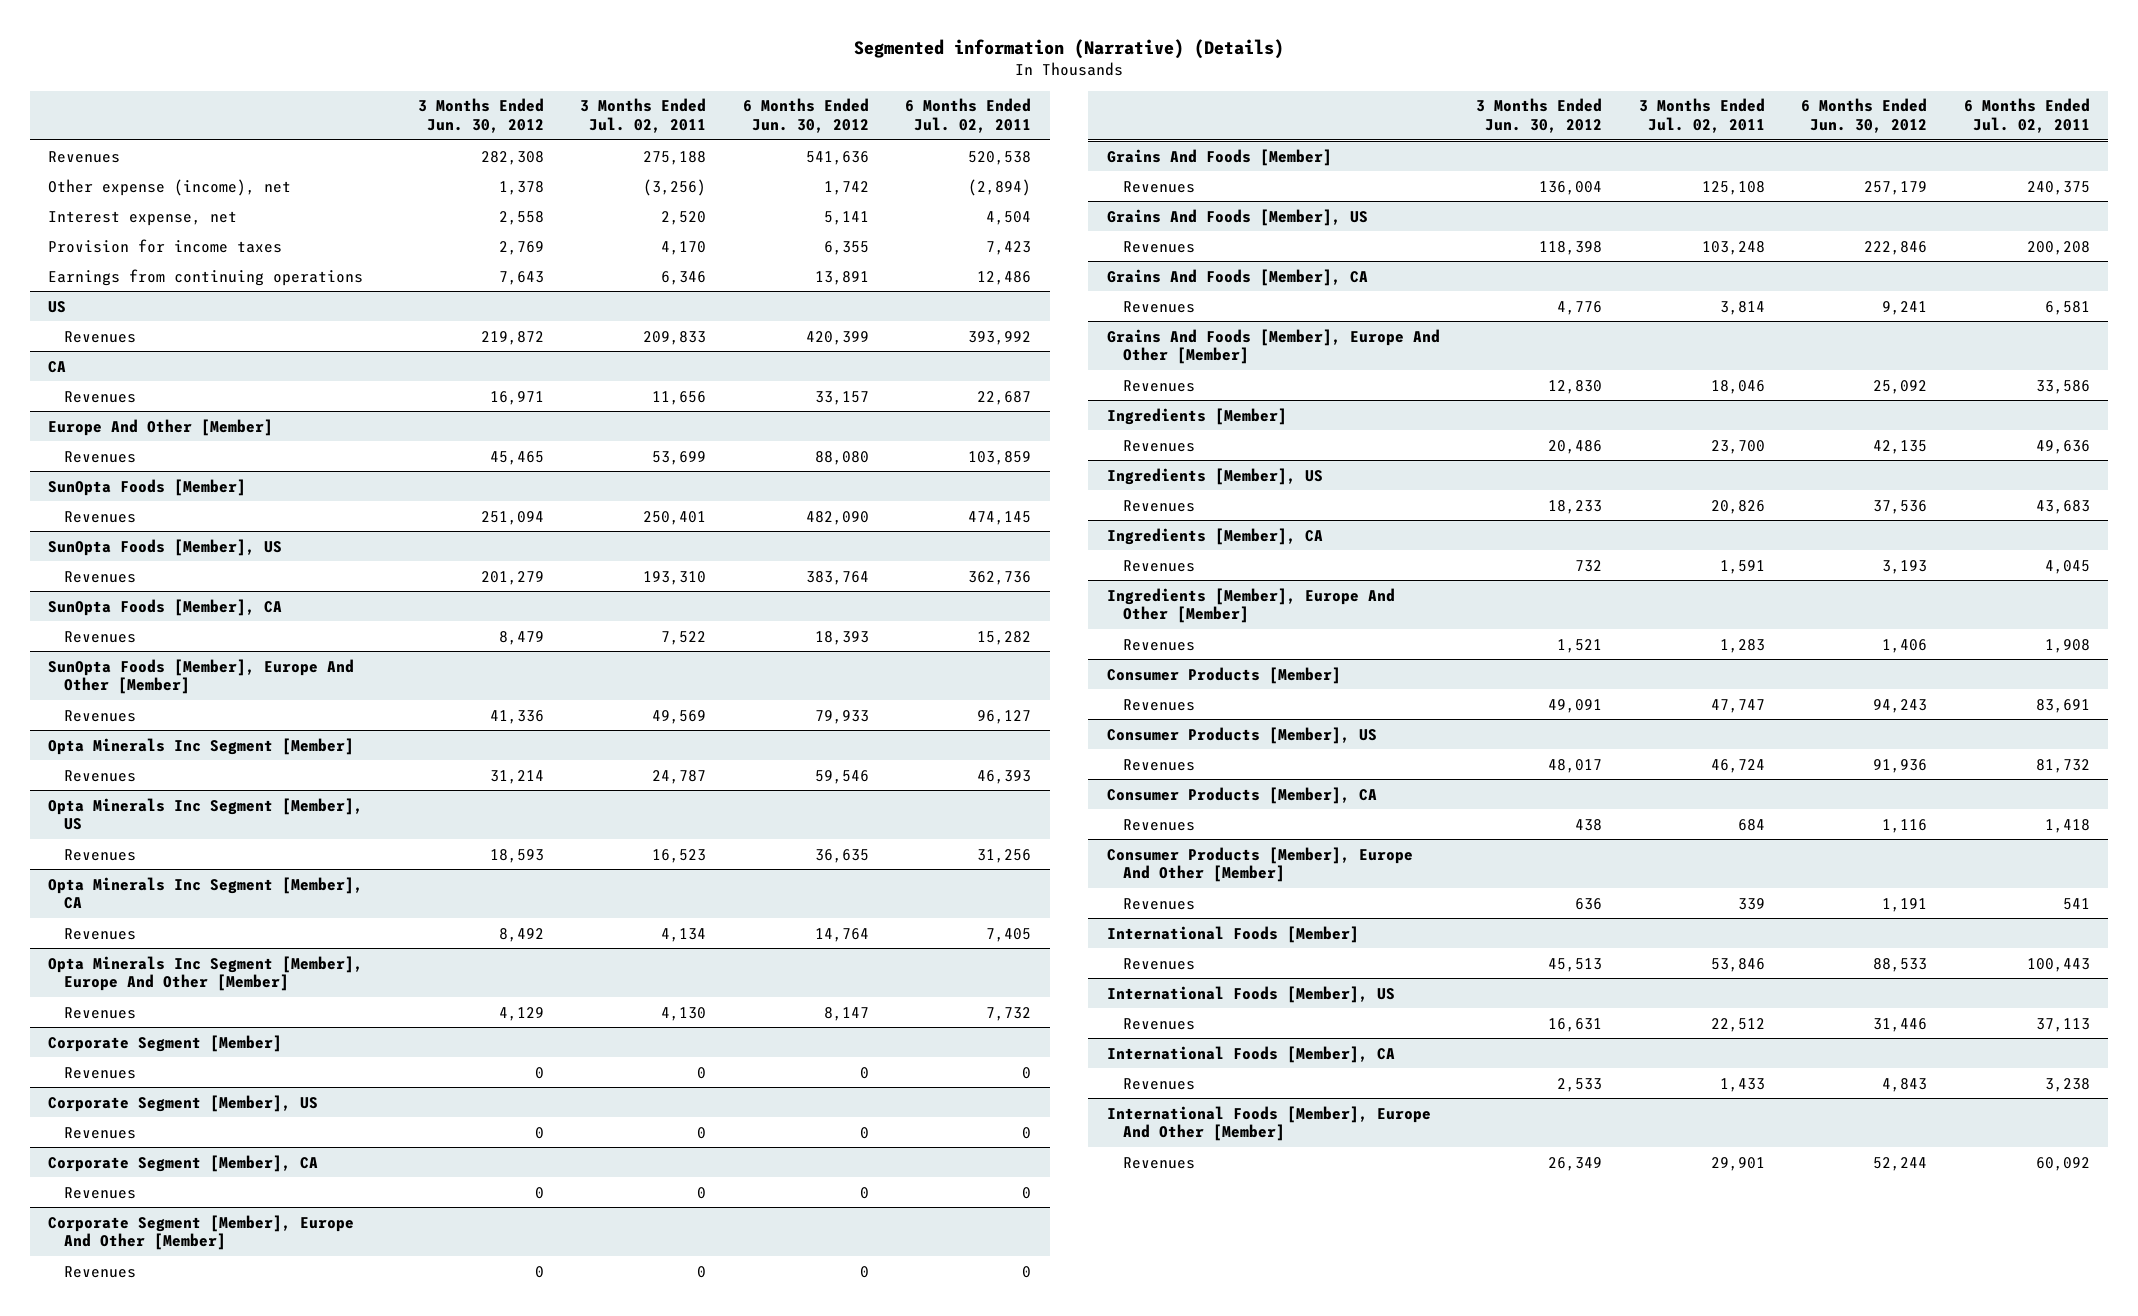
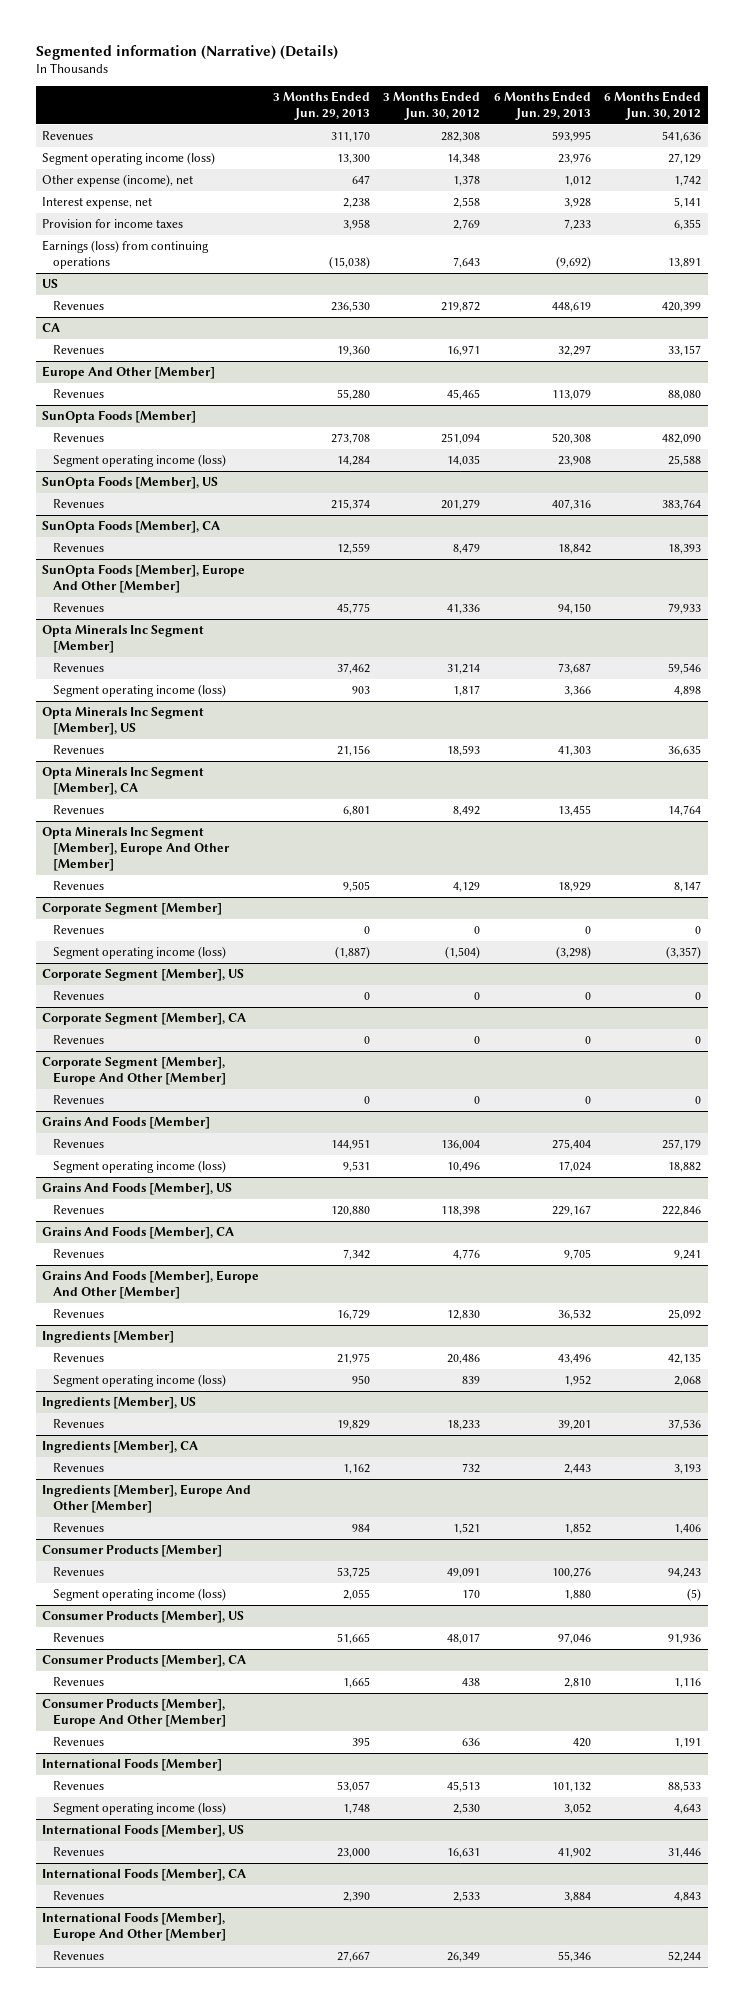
[580,98,707,134] 3 Months Ended Jul. 02, 2011 -> none
[905,98,1032,134] 6 Months Ended Jul. 02, 2011 -> none
none -> [272,90,370,120] 3 Months Ended Jun. 29, 2013
none -> [493,90,591,120] 6 Months Ended Jun. 29, 2013
none -> [42,152,216,166] Segment operating income (loss)
[48,268,364,286] Earnings from continuing operations -> [42,240,210,270] Earnings (loss) from continuing operations
none -> [53,454,227,468] Segment operating income (loss)
none -> [53,684,227,698] Segment operating income (loss)
none -> [53,946,227,960] Segment operating income (loss)
none -> [53,1160,227,1174] Segment operating income (loss)
none -> [53,1374,227,1388] Segment operating income (loss)
none -> [53,1588,227,1602] Segment operating income (loss)
none -> [53,1802,227,1816] Segment operating income (loss)

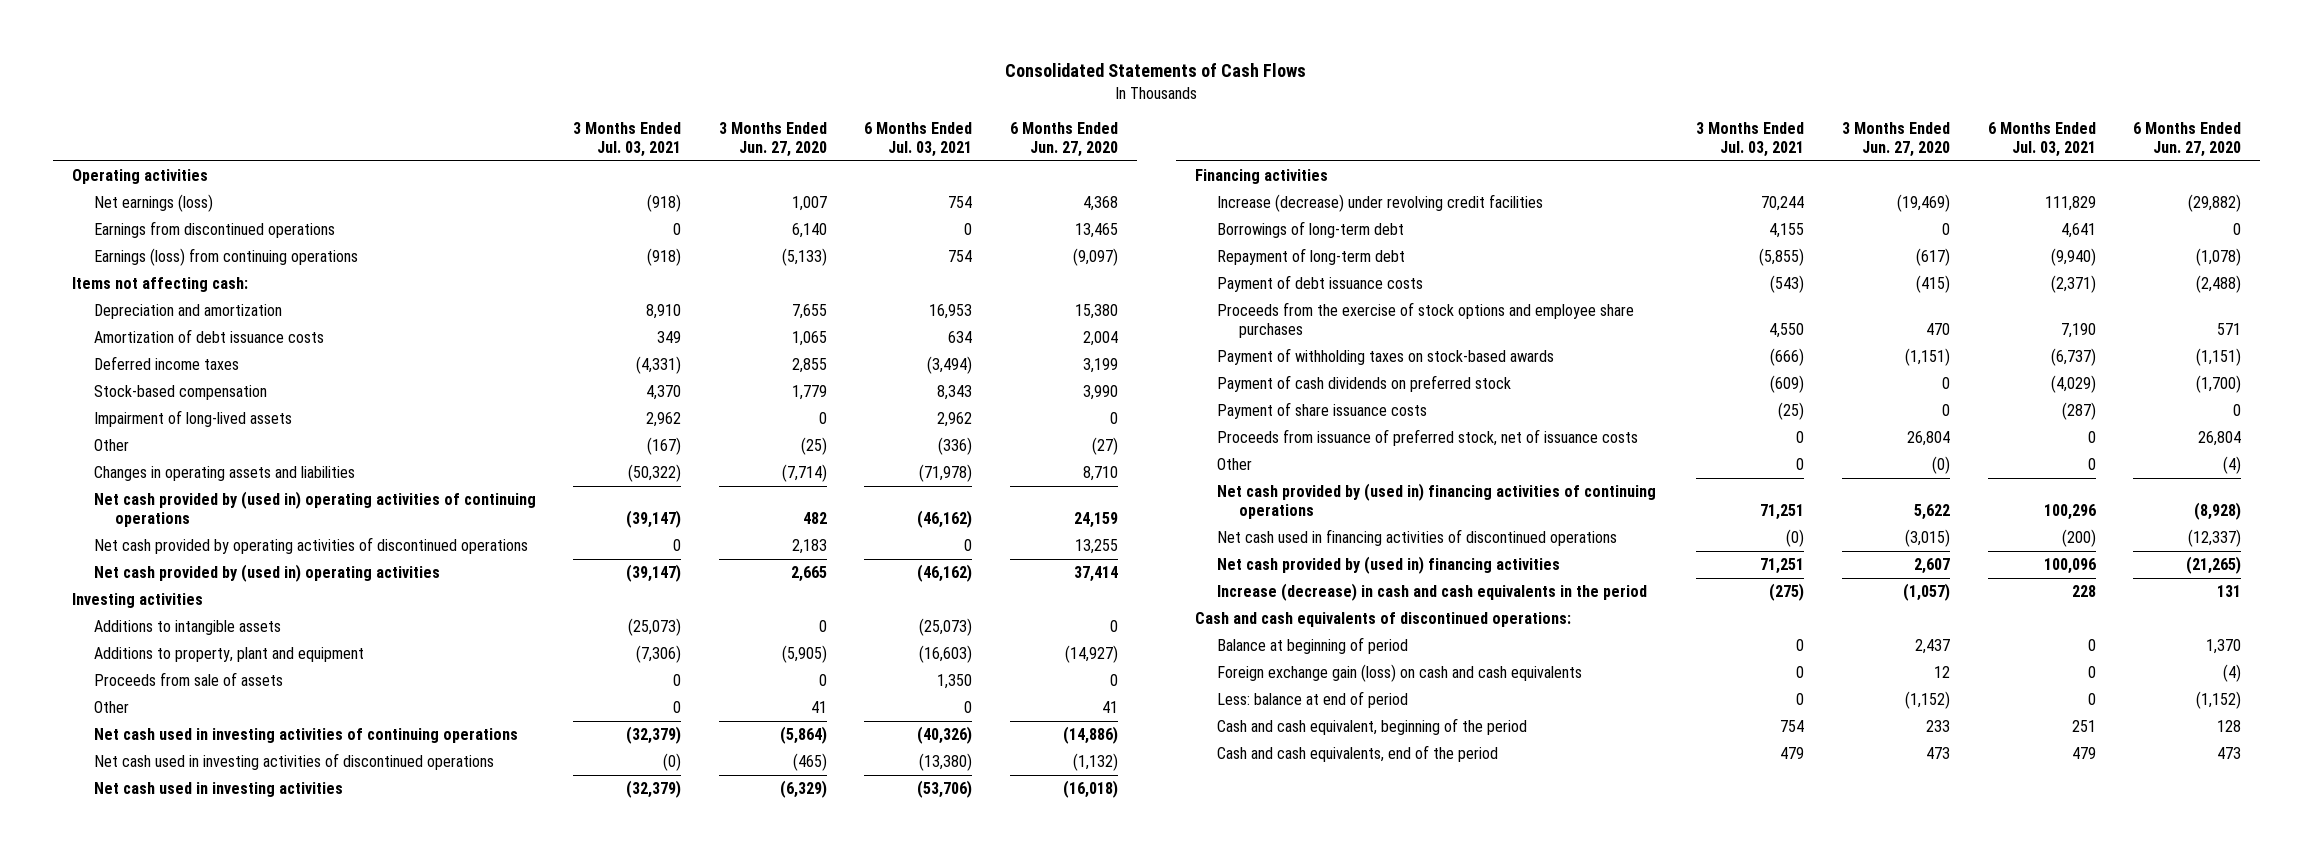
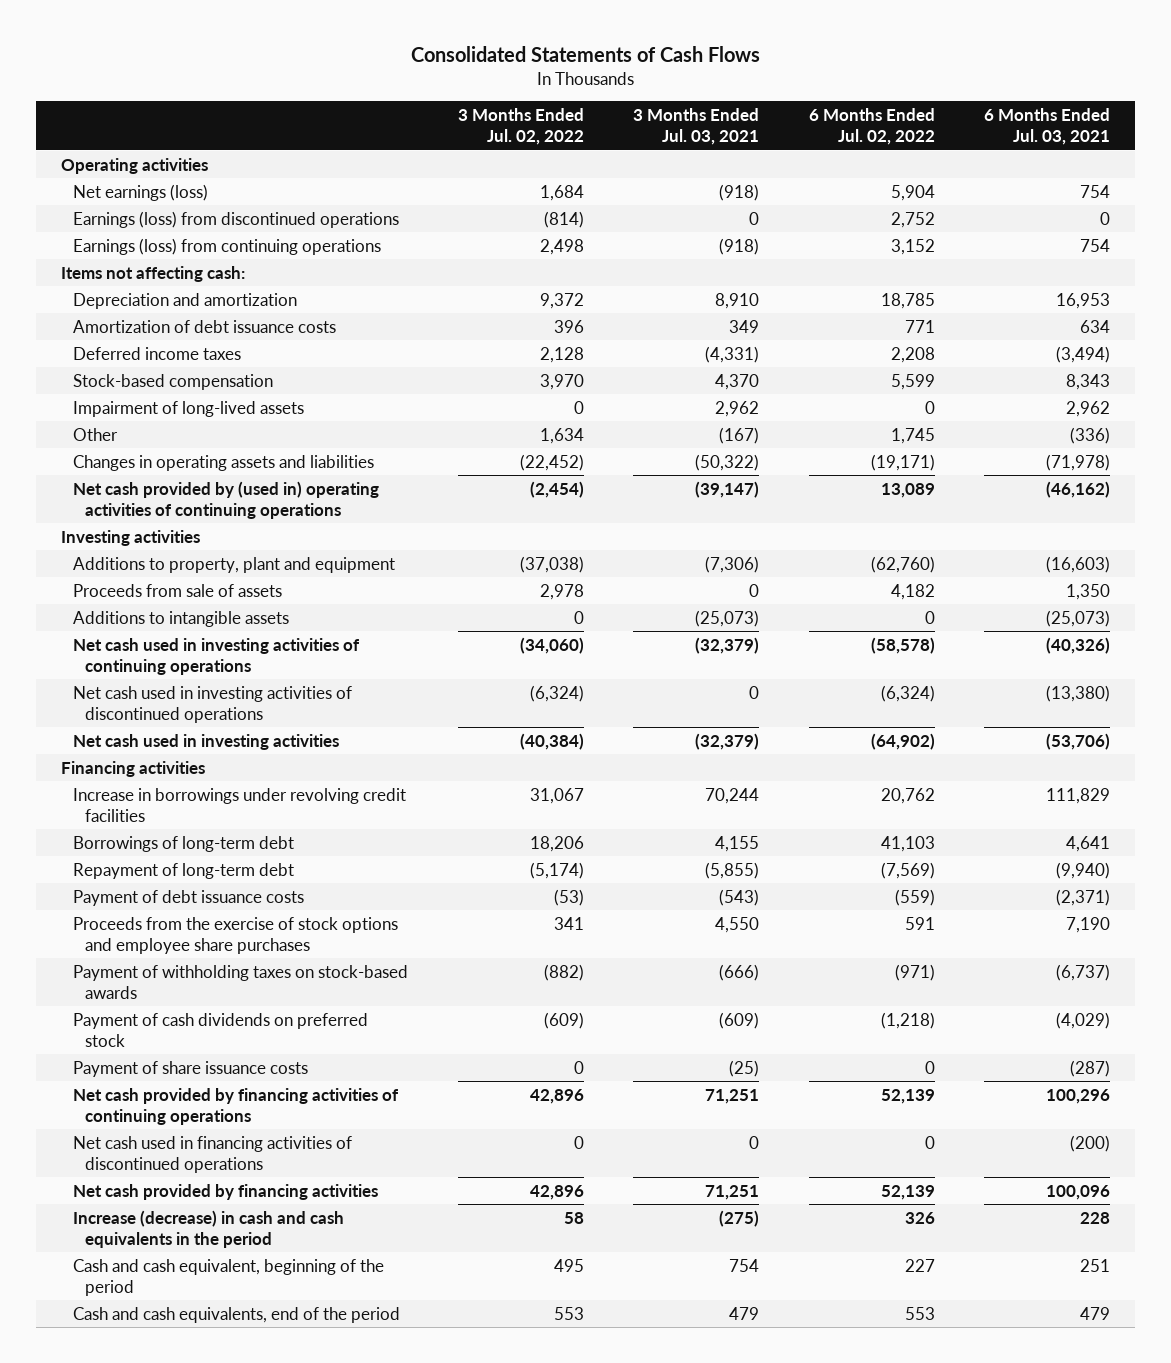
[718,121,827,157] 3 Months Ended Jun. 27, 2020 -> none
[1009,121,1118,157] 6 Months Ended Jun. 27, 2020 -> none
none -> [457,107,584,146] 3 Months Ended Jul. 02, 2022
none -> [808,107,935,146] 6 Months Ended Jul. 02, 2022
[93,221,335,239] Earnings from discontinued operations -> [73,210,400,228] Earnings (loss) from discontinued operations
[93,537,528,555] Net cash provided by operating activities of discontinued operations -> none
[93,564,440,583] Net cash provided by (used in) operating activities -> none
[93,701,129,714] Other -> none
[93,620,281,636] Additions to intangible assets -> [73,610,290,627] Additions to intangible assets
[663,753,682,772] (0) -> [749,685,760,699] 0
[1216,194,1543,213] Increase (decrease) under revolving credit facilities -> [73,787,407,822] Increase in borrowings under revolving credit facilities
[1216,429,1638,447] Proceeds from issuance of preferred stock, net of issuance costs -> none
[1216,458,1252,471] Other -> none
[1216,483,1656,520] Net cash provided by (used in) financing activities of continuing operations -> [73,1087,400,1125] Net cash provided by financing activities of continuing operations
[1786,529,1805,548] (0) -> [749,1135,760,1149] 0
[1216,556,1560,575] Net cash provided by (used in) financing activities -> [73,1183,379,1200] Net cash provided by financing activities
[1194,612,1571,628] Cash and cash equivalents of discontinued operations: -> none
[1216,637,1408,655] Balance at beginning of period -> none
[1216,664,1582,683] Foreign exchange gain (loss) on cash and cash equivalents -> none
[1216,691,1408,709] Less: balance at end of period -> none

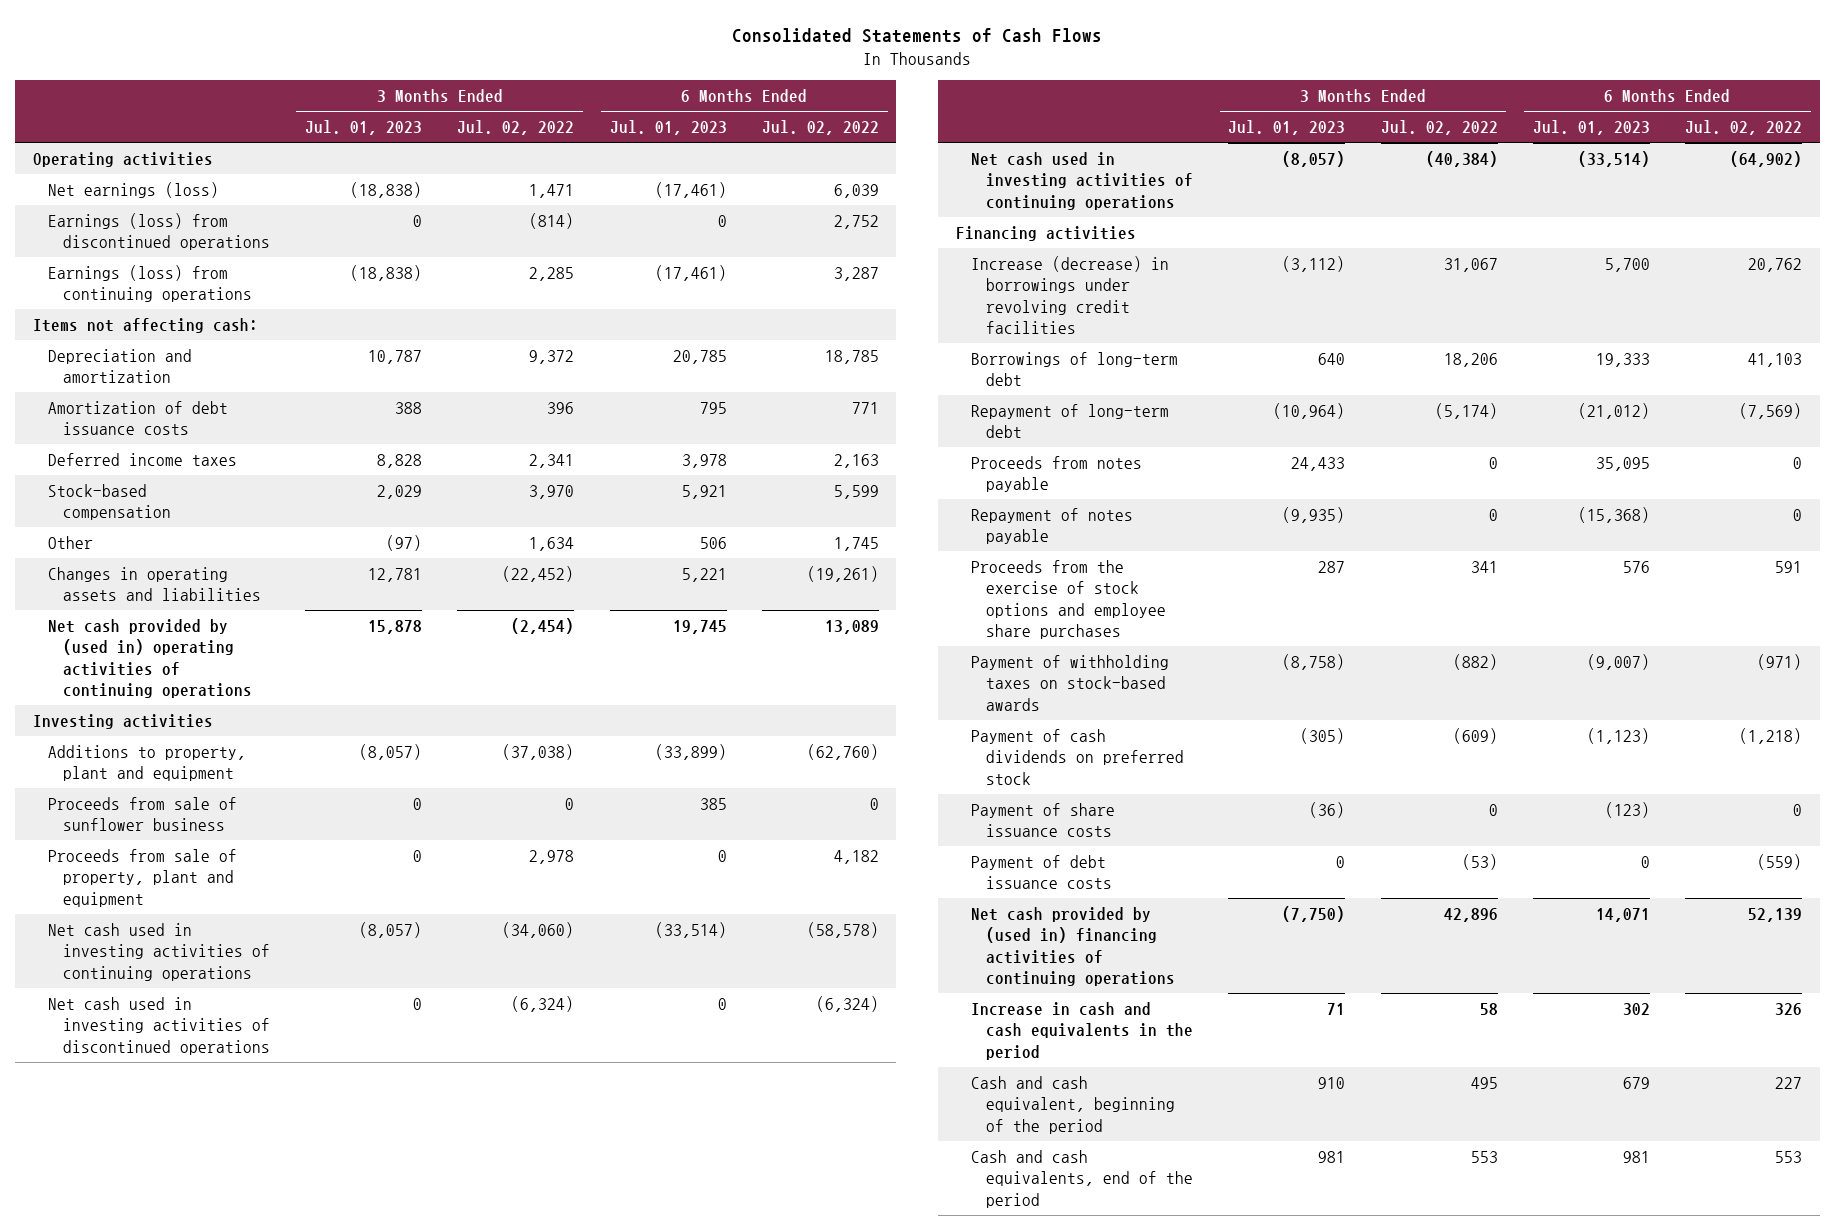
[633,107,760,146] 3 Months Ended Jul. 03, 2021 -> none
[984,107,1111,146] 6 Months Ended Jul. 03, 2021 -> none
none -> [305,120,423,136] Jul. 01, 2023
none -> [609,120,727,136] Jul. 01, 2023
[539,184,584,201] 1,684 -> [529,183,575,198] 1,471
[890,184,935,201] 5,904 -> [833,183,879,198] 6,039
[539,238,584,255] 2,498 -> [529,266,575,281] 2,285
[890,238,935,255] 3,152 -> [833,266,879,281] 3,287
[539,346,584,363] 2,128 -> [529,453,575,468] 2,341
[890,346,935,363] 2,208 -> [833,453,879,468] 2,163
[73,400,305,417] Impairment of long-lived assets -> none
[870,453,935,471] (19,171) -> [806,565,879,582] (19,261)
[73,610,290,627] Additions to intangible assets -> none
none -> [47,796,237,832] Proceeds from sale of sunflower business
[73,583,283,597] Proceeds from sale of assets -> [47,848,237,907] Proceeds from sale of property, plant and equipment
[73,733,340,750] Net cash used in investing activities -> [970,151,1194,210] Net cash used in investing activities of continuing operations
[73,787,407,822] Increase in borrowings under revolving credit facilities -> [970,255,1169,334] Increase (decrease) in borrowings under revolving credit facilities
none -> [970,455,1142,493] Proceeds from notes payable
none -> [970,507,1133,545] Repayment of notes payable
[73,1087,400,1125] Net cash provided by financing activities of continuing operations -> none
[73,1135,353,1173] Net cash used in financing activities of discontinued operations -> none
[73,889,305,906] Payment of debt issuance costs -> [970,854,1113,890] Payment of debt issuance costs
[73,1183,379,1200] Net cash provided by financing activities -> [970,906,1176,986] Net cash provided by (used in) financing activities of continuing operations
[73,1209,345,1248] Increase (decrease) in cash and cash equivalents in the period -> [970,1001,1194,1060] Increase in cash and cash equivalents in the period

